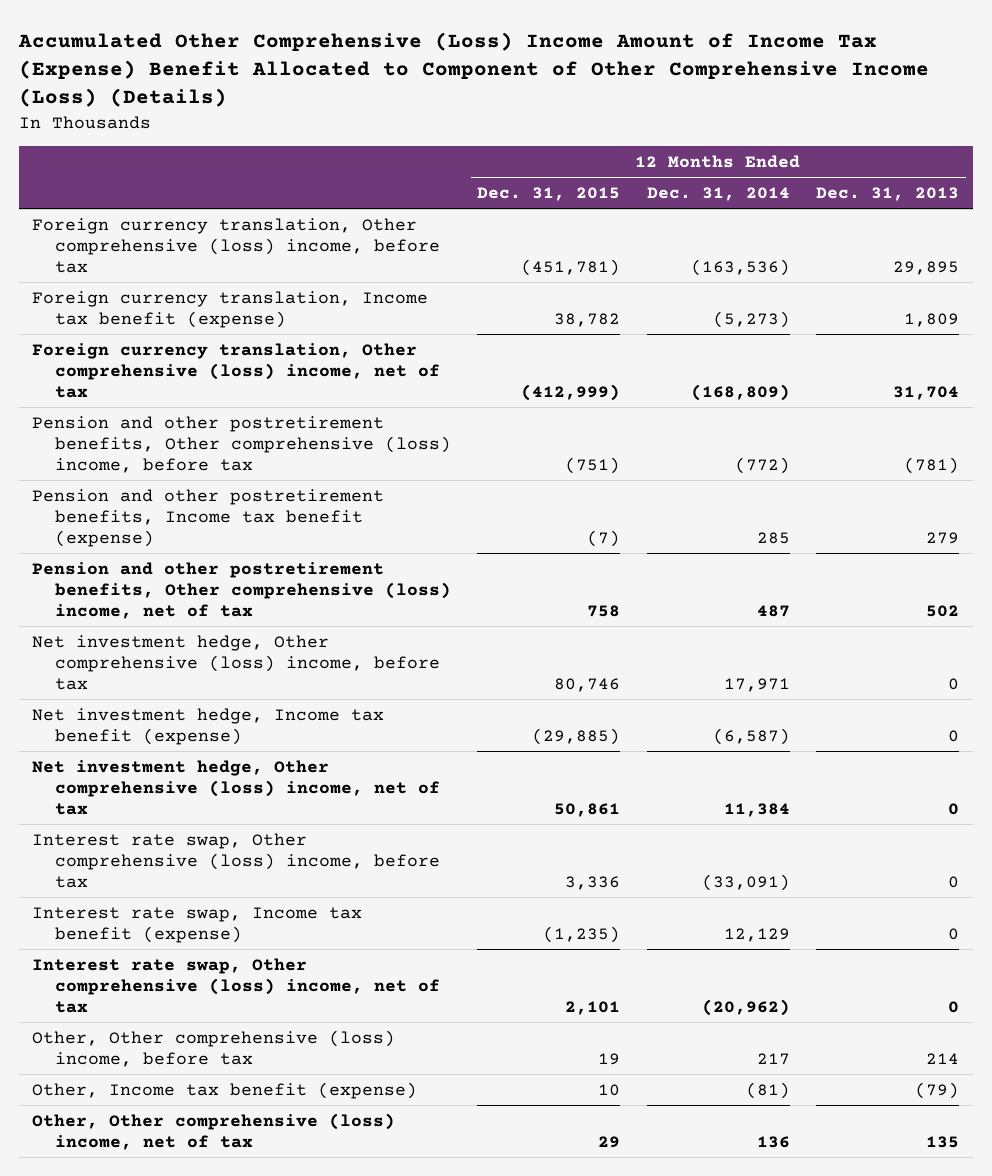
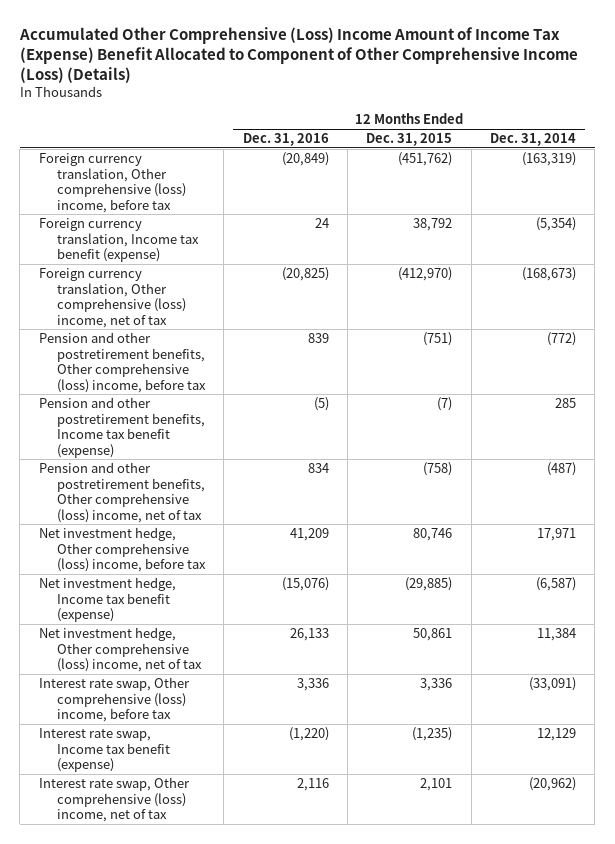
[816,186,960,201] Dec. 31, 2013 -> none
none -> [242,133,329,147] Dec. 31, 2016
[521,258,621,276] (451,781) -> [398,152,453,167] (451,762)
[690,258,790,276] (163,536) -> [521,152,576,167] (163,319)
[554,312,621,327] 38,782 -> [413,218,453,232] 38,792
[712,310,790,328] (5,273) -> [535,217,576,232] (5,354)
[521,383,621,401] (412,999) -> [398,267,453,282] (412,970)
[690,383,790,401] (168,809) -> [521,267,576,282] (168,673)
[587,604,621,617] 758 -> [423,462,453,477] (758)
[756,604,790,617] 487 -> [546,462,576,477] (487)
[32,1029,396,1067] Other, Other comprehensive (loss) income, before tax -> none
[32,1081,418,1099] Other, Income tax benefit (expense) -> none
[32,1112,396,1150] Other, Other comprehensive (loss) income, net of tax -> none

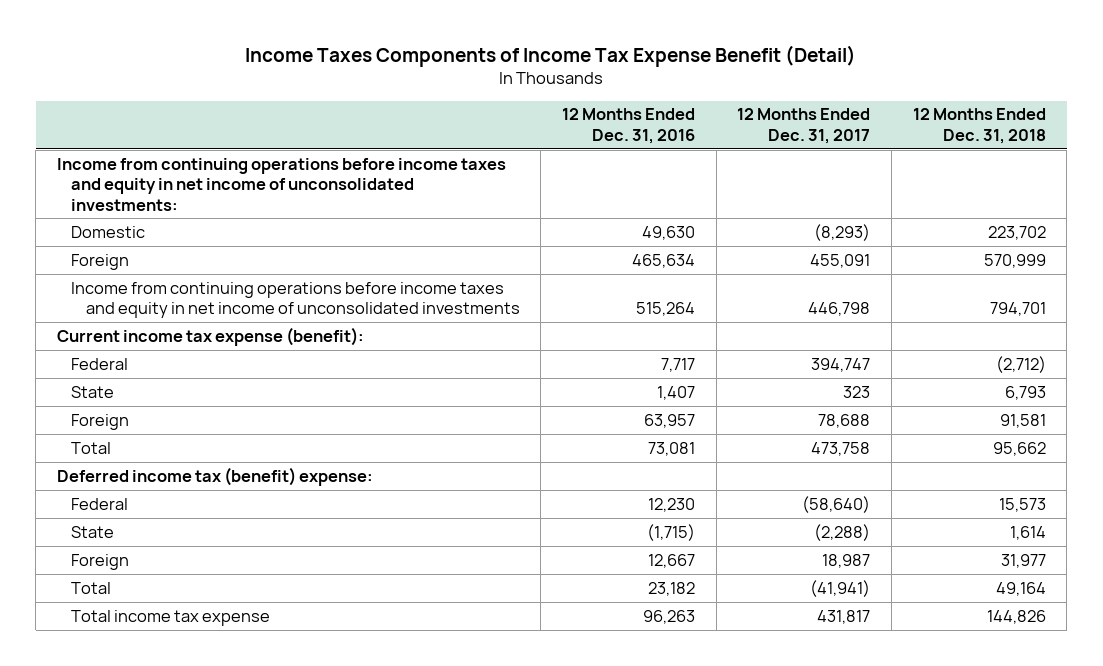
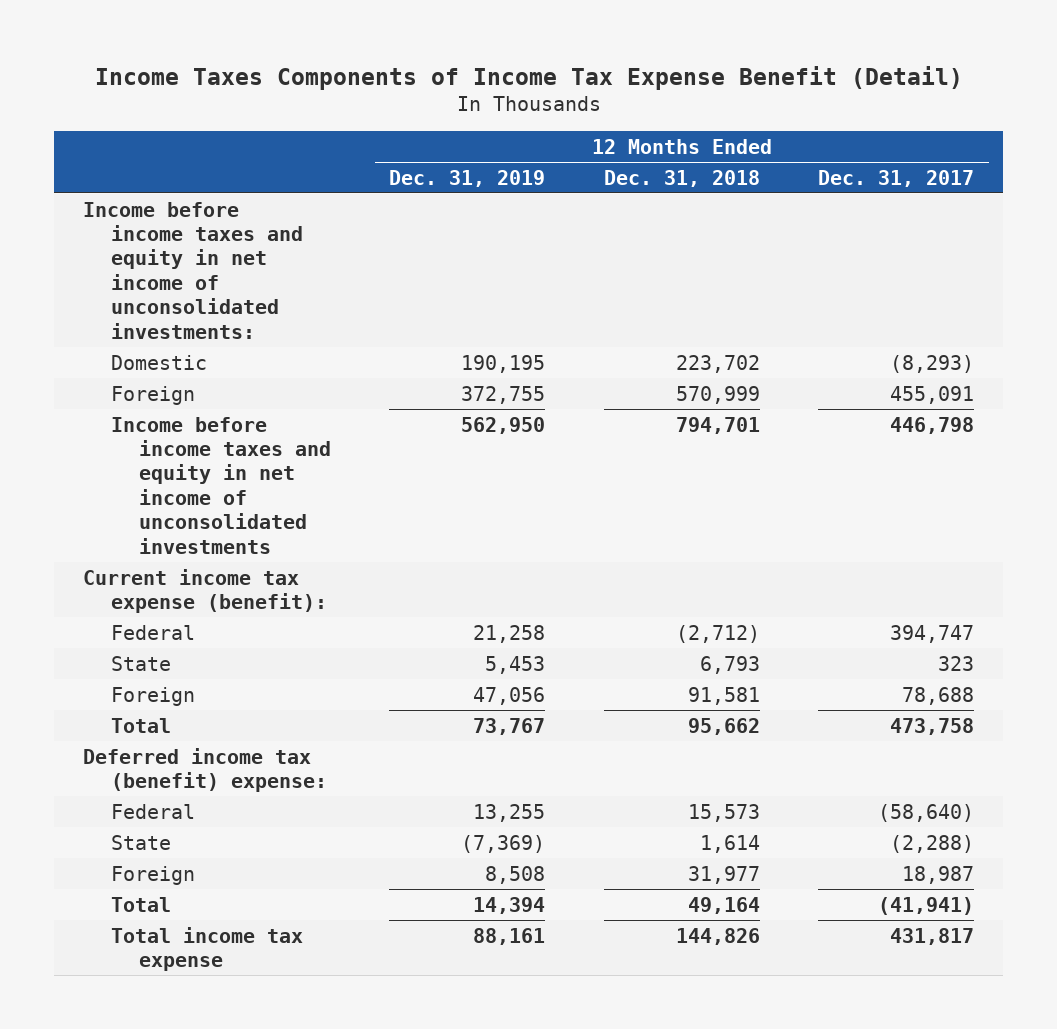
[561,108,695,144] 12 Months Ended Dec. 31, 2016 -> none
none -> [389,169,546,187] Dec. 31, 2019
[56,157,506,211] Income from continuing operations before income taxes and equity in net income of unconsolidated investments: -> [83,201,304,339] Income before income taxes and equity in net income of unconsolidated investments:
[71,281,520,319] Income from continuing operations before income taxes and equity in net income of unconsolidated investments -> [111,416,331,554] Income before income taxes and equity in net income of unconsolidated investments

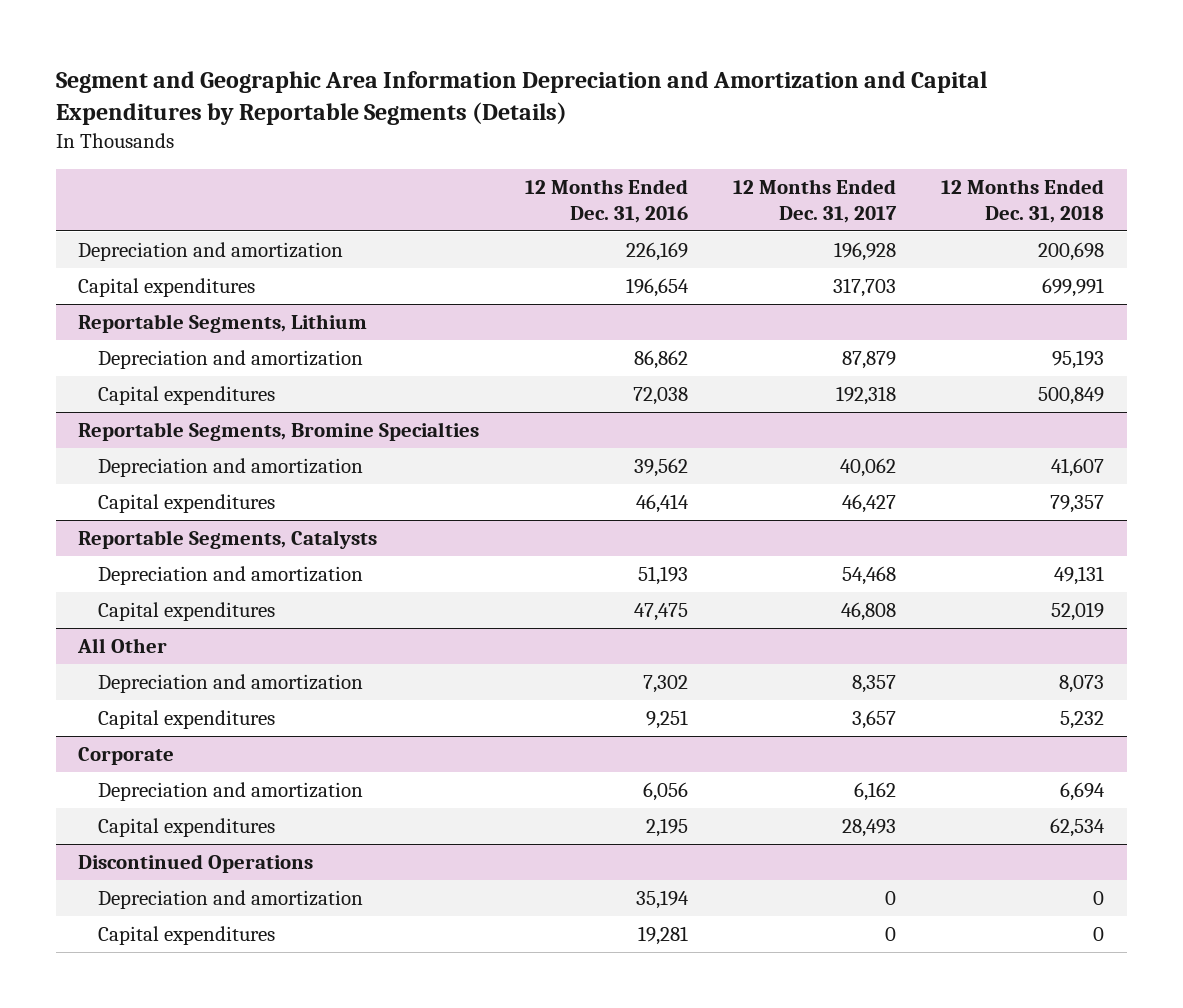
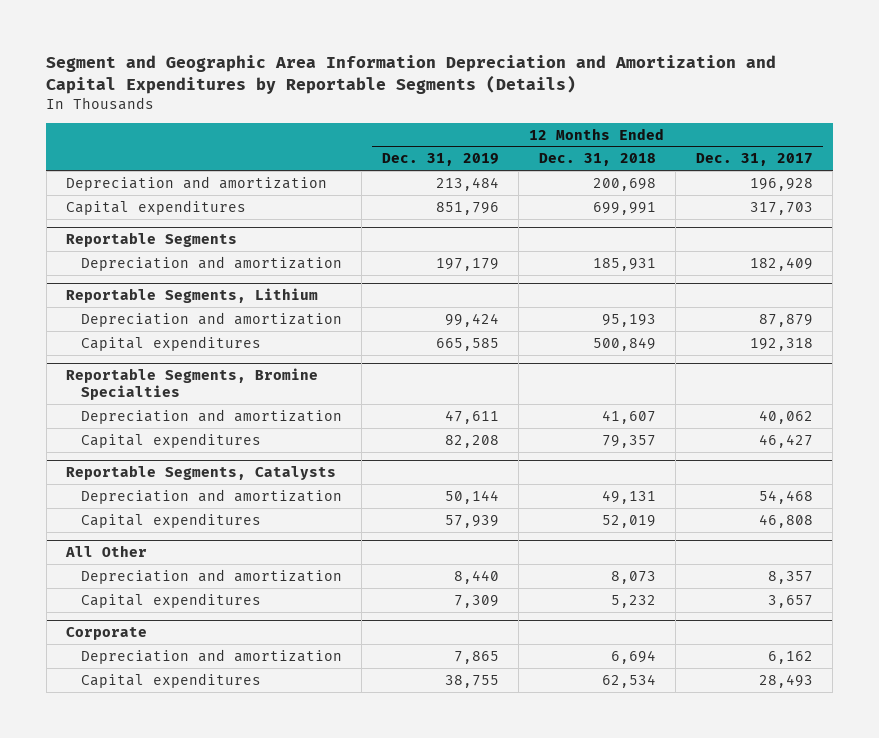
[524,179,688,223] 12 Months Ended Dec. 31, 2016 -> none
none -> [381,153,499,167] Dec. 31, 2019
none -> [66,232,238,248] Reportable Segments
none -> [80,255,342,271] Depreciation and amortization
[78,854,314,874] Discontinued Operations -> none
[98,890,364,910] Depreciation and amortization -> none
[98,926,276,946] Capital expenditures -> none

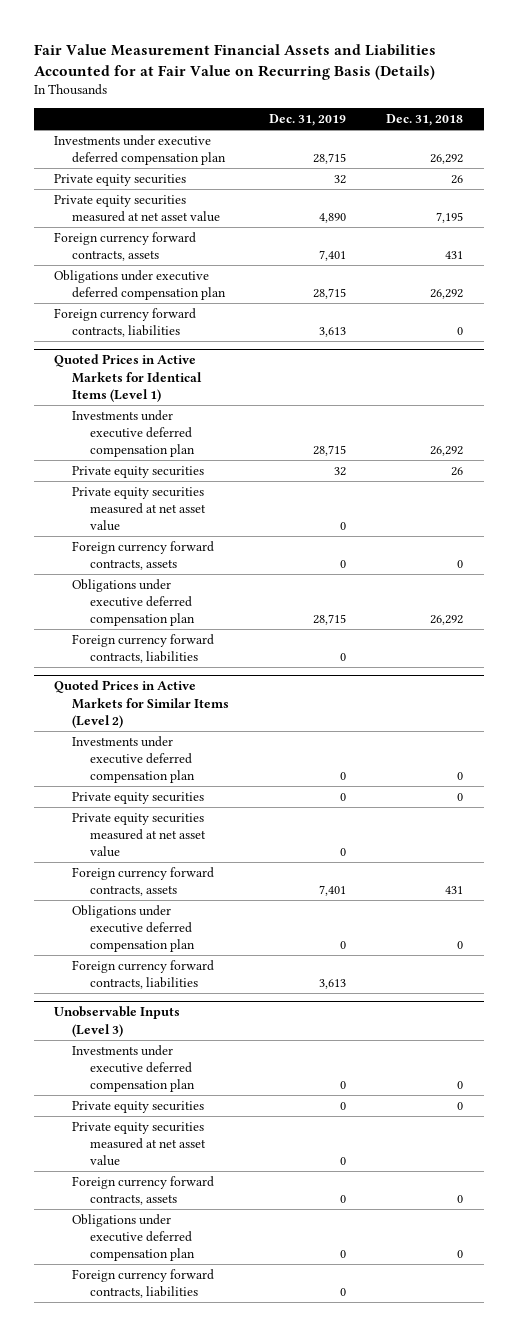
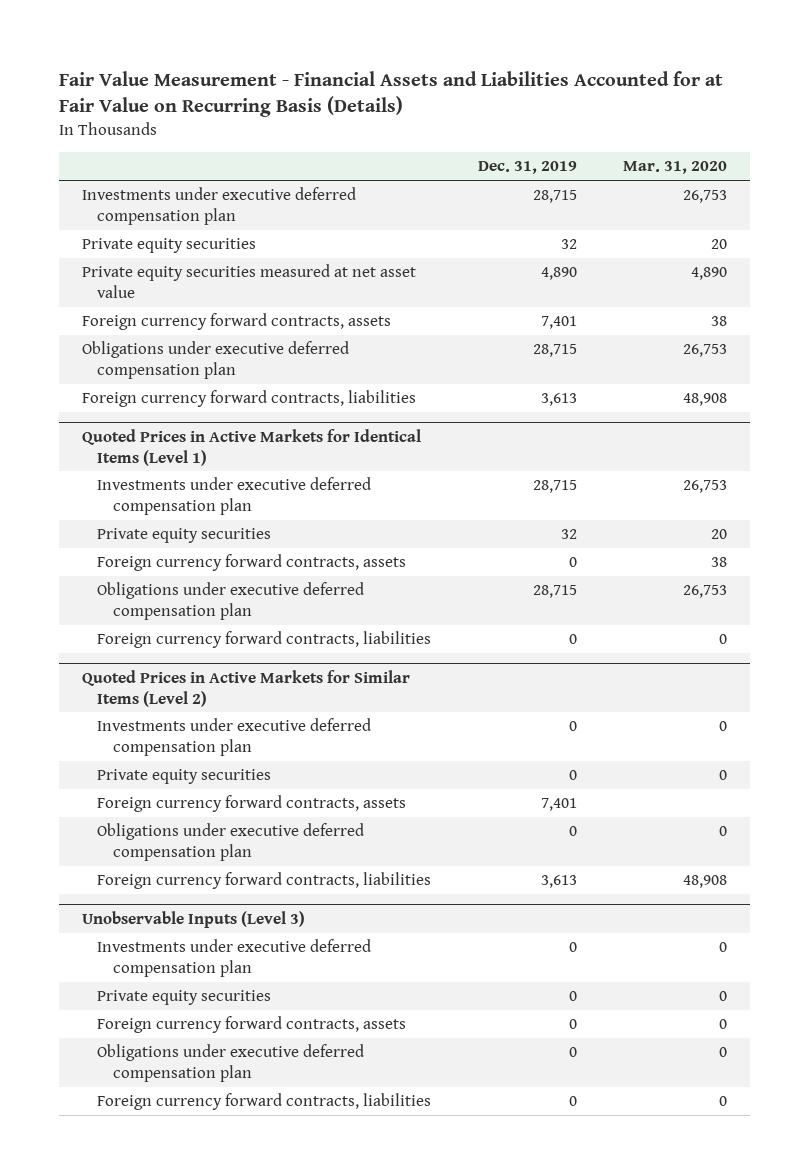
[33,43,436,80] Fair Value Measurement Financial Assets and Liabilities Accounted for at Fair Value on Recurring Basis (Details) -> [59,70,724,118] Fair Value Measurement - Financial Assets and Liabilities Accounted for at Fair Value on Recurring Basis (Details)
[386,114,464,127] Dec. 31, 2018 -> none
none -> [622,161,727,175] Mar. 31, 2020
[71,486,206,532] Private equity securities measured at net asset value -> none
[71,812,206,858] Private equity securities measured at net asset value -> none
[71,1121,206,1167] Private equity securities measured at net asset value -> none

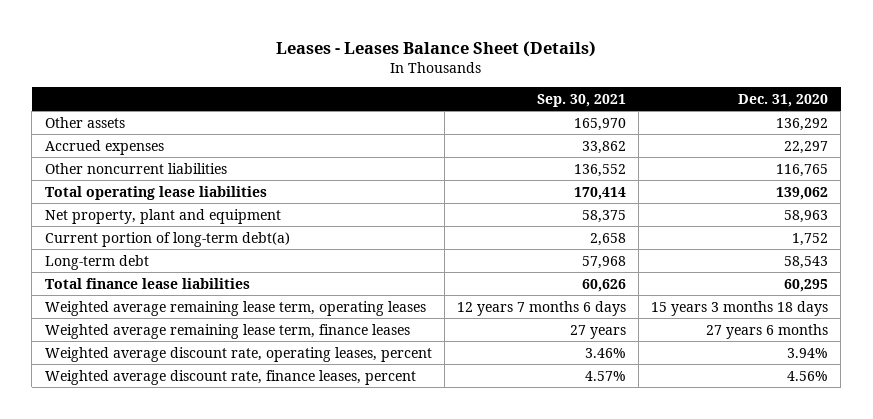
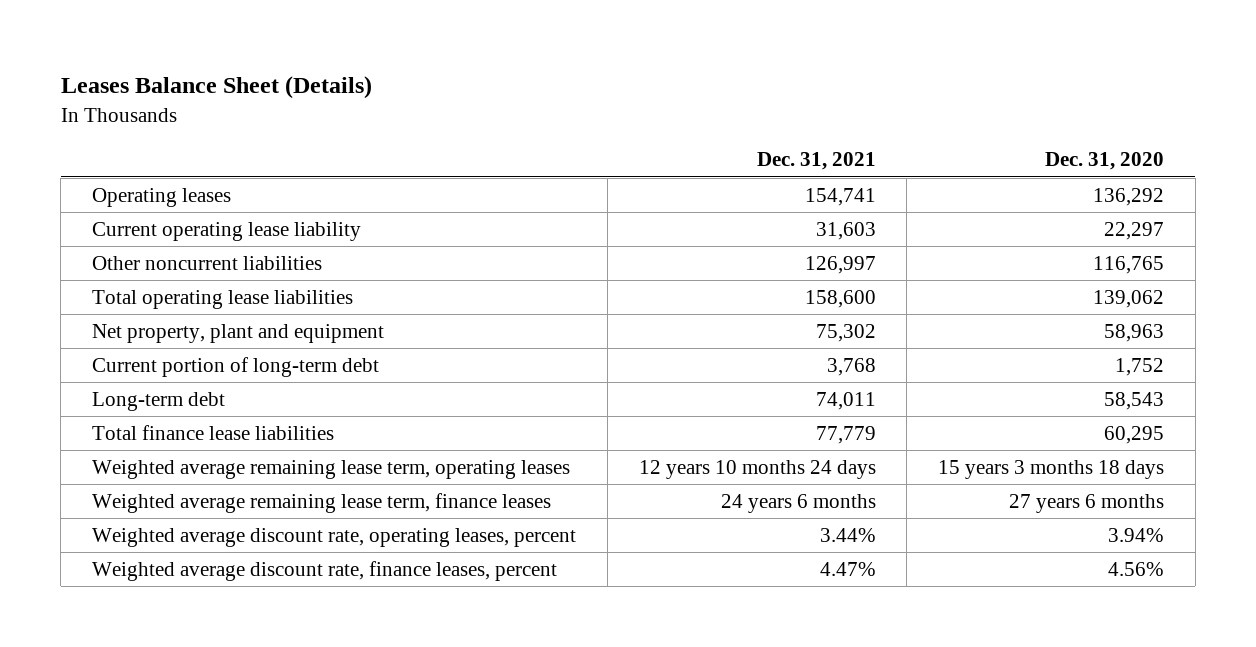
[276,40,597,57] Leases - Leases Balance Sheet (Details) -> [60,76,372,100] Leases Balance Sheet (Details)
[536,94,626,108] Sep. 30, 2021 -> none
none -> [756,152,876,171] Dec. 31, 2021
[44,116,125,128] Other assets -> [92,187,232,207] Operating leases
[44,139,164,155] Accrued expenses -> [92,221,362,241] Current operating lease liability
[44,231,290,247] Current portion of long-term debt(a) -> [92,356,380,377] Current portion of long-term debt

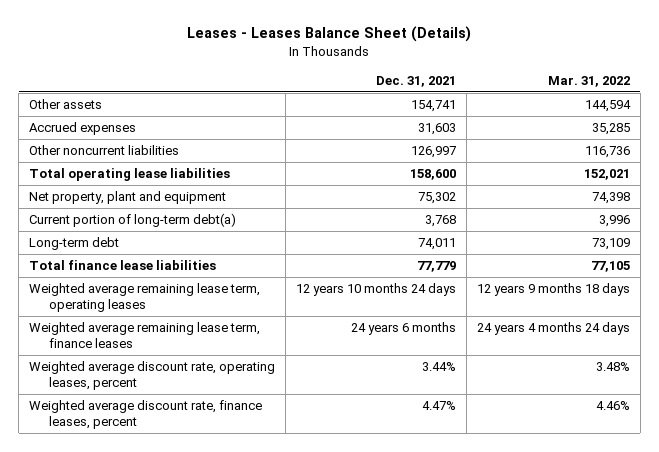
[60,76,372,100] Leases Balance Sheet (Details) -> [187,26,472,43] Leases - Leases Balance Sheet (Details)
[1045,152,1165,171] Dec. 31, 2020 -> none
none -> [547,75,630,87] Mar. 31, 2022
[92,187,232,207] Operating leases -> [29,99,103,110] Other assets
[92,221,362,241] Current operating lease liability -> [29,122,137,136] Accrued expenses
[92,356,380,377] Current portion of long-term debt -> [29,213,237,228] Current portion of long-term debt(a)

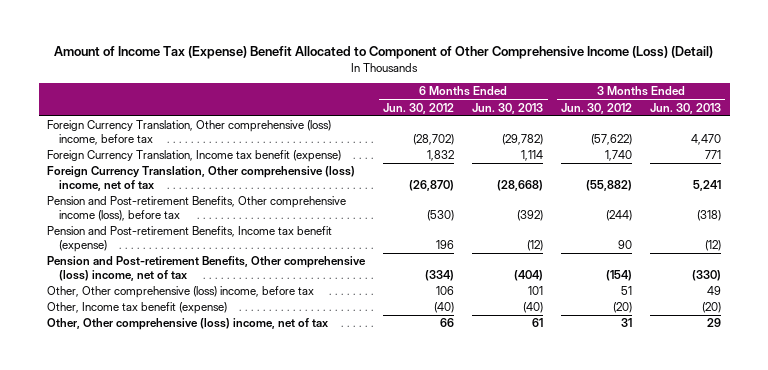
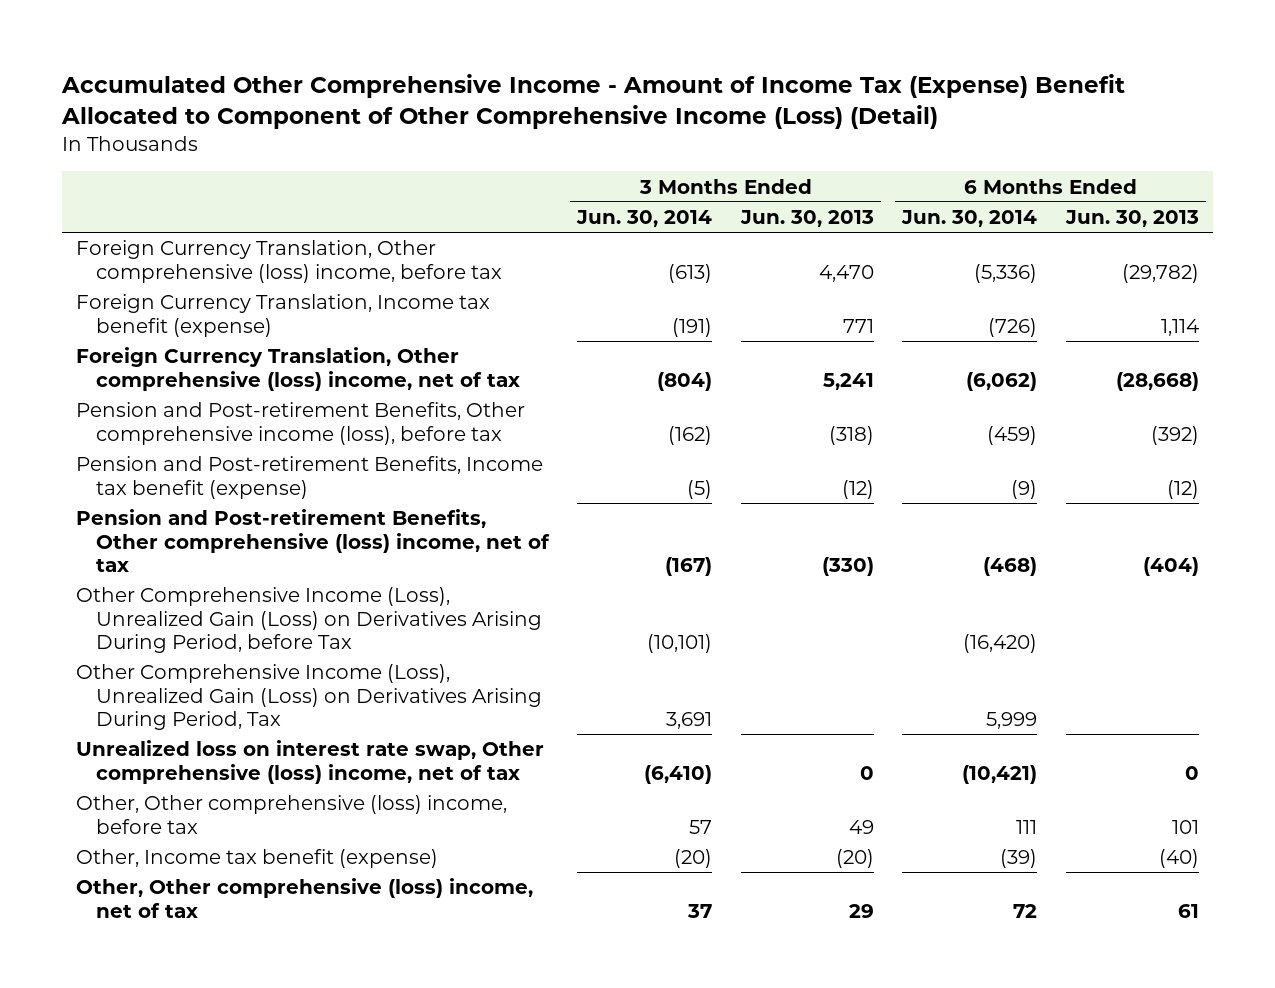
[54,46,714,60] Amount of Income Tax (Expense) Benefit Allocated to Component of Other Comprehensive Income (Loss) (Detail) -> [60,74,1125,130] Accumulated Other Comprehensive Income - Amount of Income Tax (Expense) Benefit Allocated to Component of Other Comprehensive Income (Loss) (Detail)
[383,102,455,114] Jun. 30, 2012 -> none
[561,102,633,114] Jun. 30, 2012 -> none
none -> [576,209,713,227] Jun. 30, 2014
none -> [901,209,1038,227] Jun. 30, 2014
none -> [76,587,542,654] Other Comprehensive Income (Loss), Unrealized Gain (Loss) on Derivatives Arising During Period, before Tax
none -> [76,664,542,731] Other Comprehensive Income (Loss), Unrealized Gain (Loss) on Derivatives Arising During Period, Tax
none -> [76,740,545,784] Unrealized loss on interest rate swap, Other comprehensive (loss) income, net of tax

